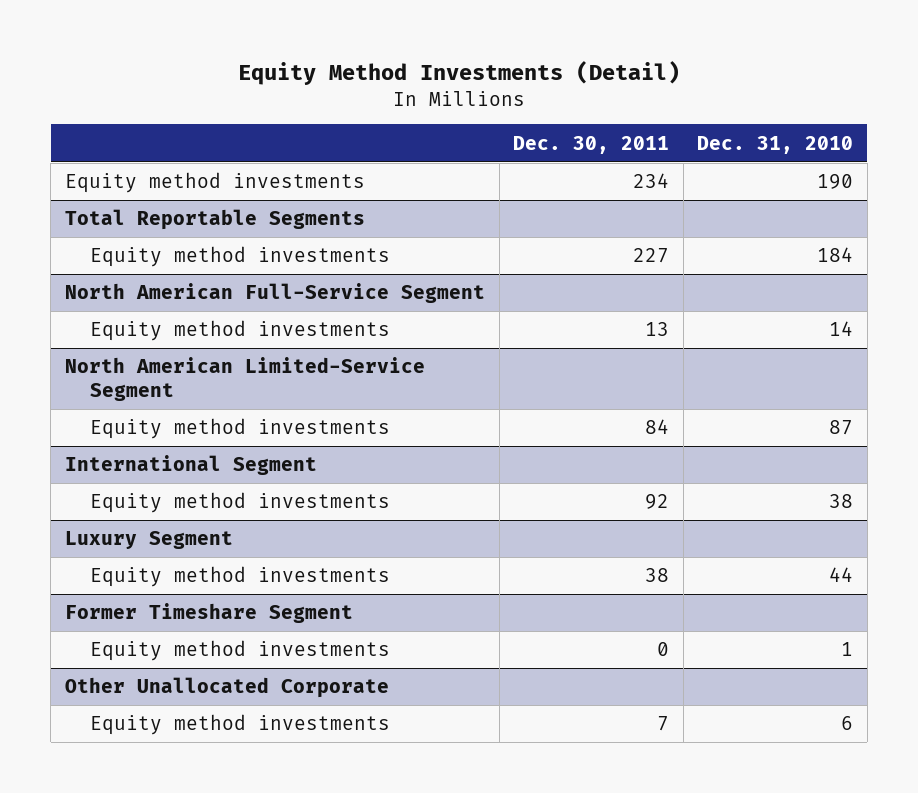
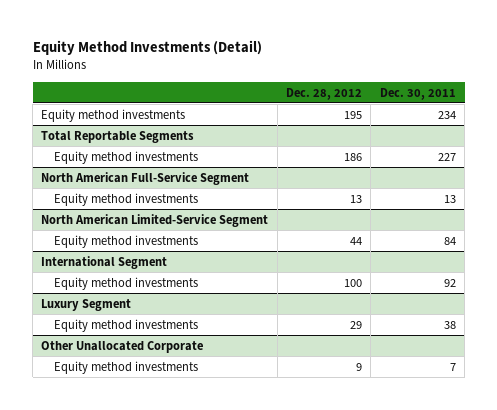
[697,135,854,154] Dec. 31, 2010 -> none
none -> [286,87,363,100] Dec. 28, 2012
[64,603,353,624] Former Timeshare Segment -> none
[89,640,390,662] Equity method investments -> none

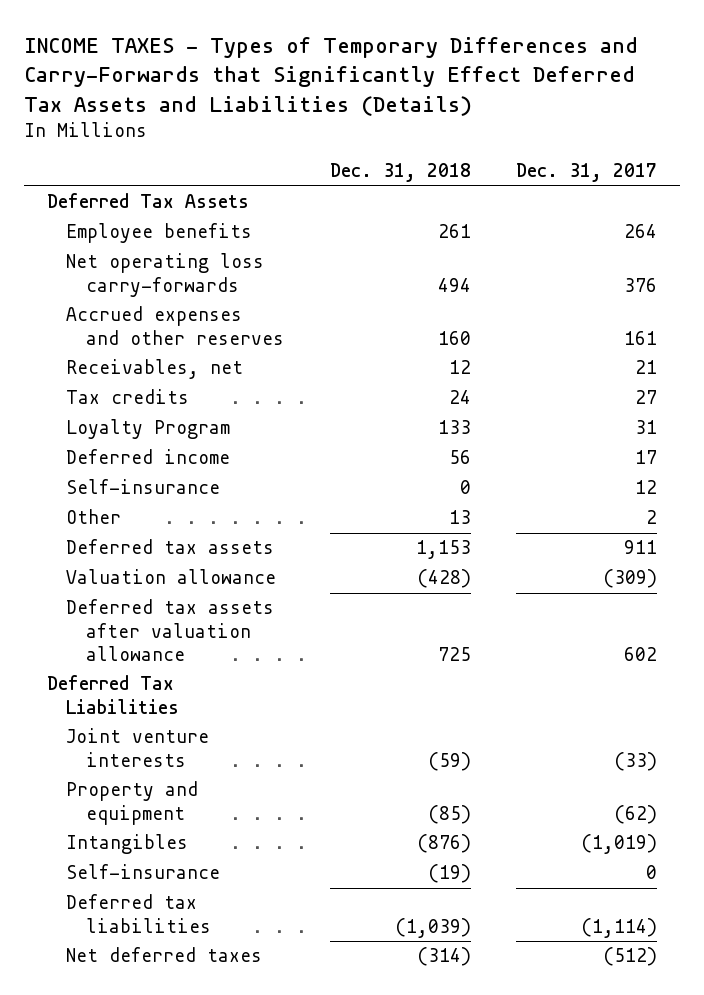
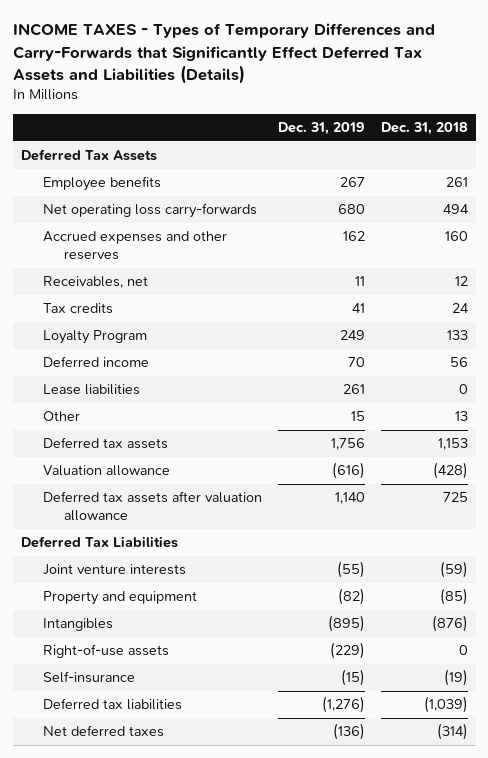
[516,163,658,183] Dec. 31, 2017 -> none
none -> [277,122,365,136] Dec. 31, 2019
[66,479,221,495] Self-insurance -> none
none -> [42,384,140,396] Lease liabilities
none -> [42,644,169,659] Right-of-use assets

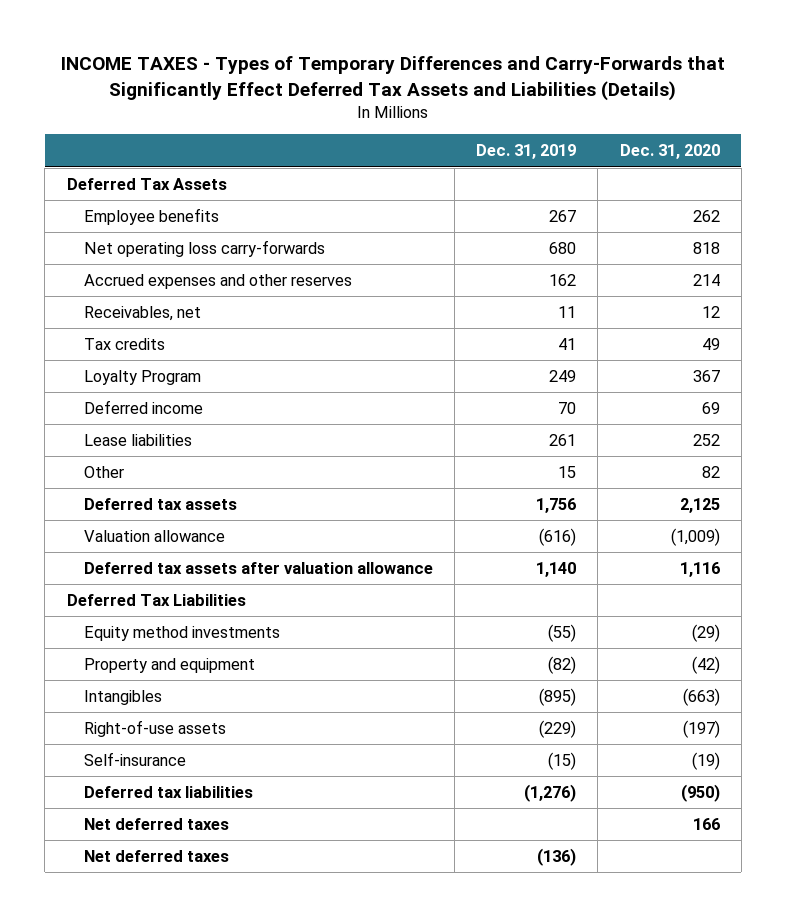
[380,122,468,136] Dec. 31, 2018 -> none
none -> [619,144,720,160] Dec. 31, 2020
[42,564,186,576] Joint venture interests -> [84,625,281,641] Equity method investments
none -> [84,817,230,830] Net deferred taxes

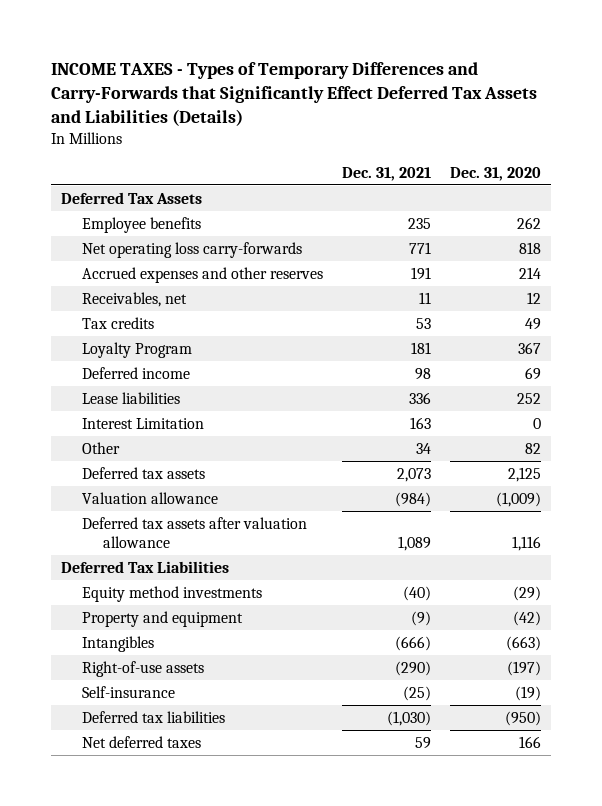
[476,144,577,160] Dec. 31, 2019 -> none
none -> [342,166,432,181] Dec. 31, 2021
none -> [81,417,204,429] Interest Limitation
[84,849,230,862] Net deferred taxes -> none

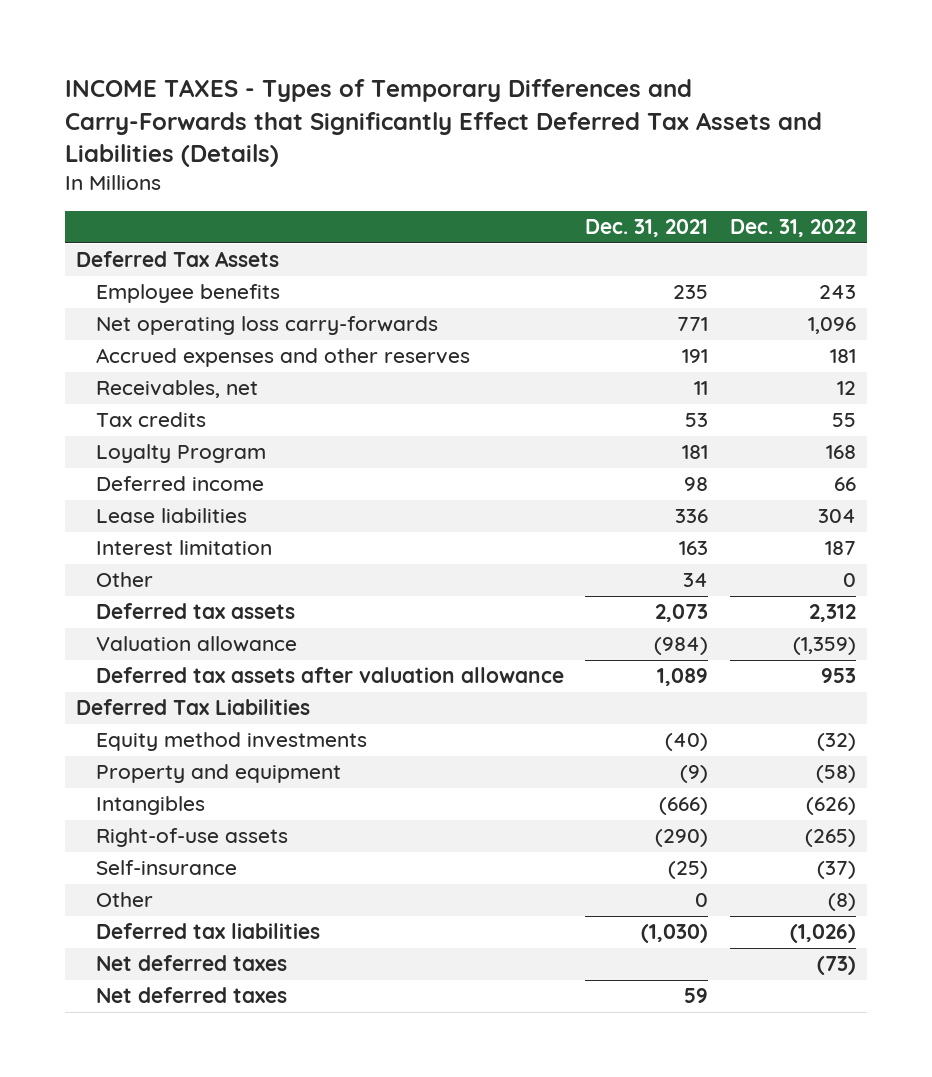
[450,166,542,181] Dec. 31, 2020 -> none
none -> [730,219,857,238] Dec. 31, 2022
[81,417,204,429] Interest Limitation -> [95,540,272,556] Interest limitation
none -> [95,892,153,908] Other
none -> [95,955,287,972] Net deferred taxes

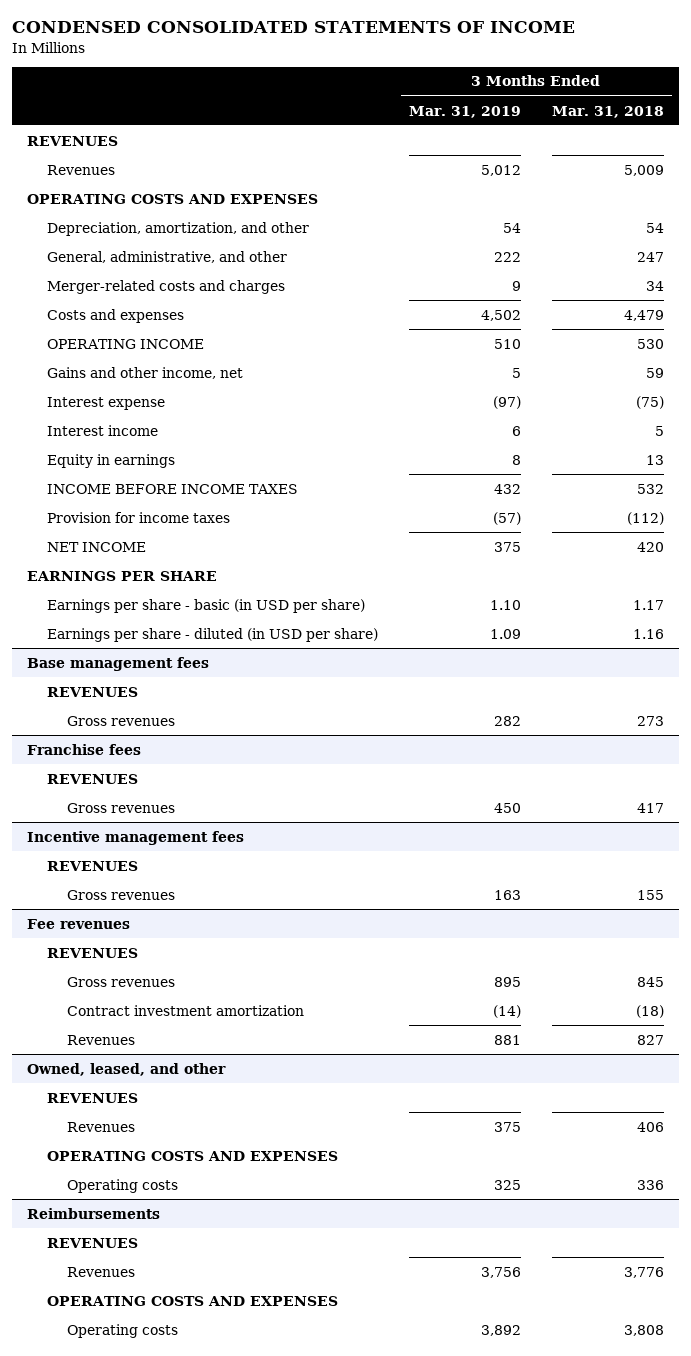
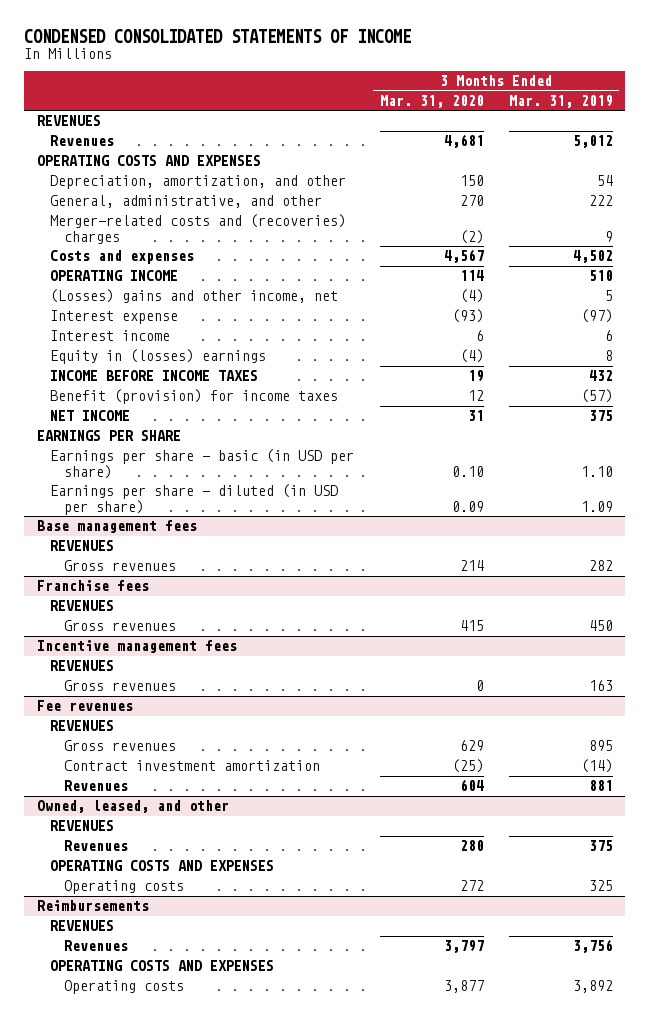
[551,105,664,118] Mar. 31, 2018 -> none
none -> [379,94,484,108] Mar. 31, 2020
[46,279,285,294] Merger-related costs and charges -> [50,214,347,244] Merger-related costs and (recoveries) charges
[46,366,243,379] Gains and other income, net -> [50,289,339,304] (Losses) gains and other income, net
[46,453,175,468] Equity in earnings -> [50,349,267,365] Equity in (losses) earnings
[46,511,230,523] Provision for income taxes -> [50,389,339,405] Benefit (provision) for income taxes

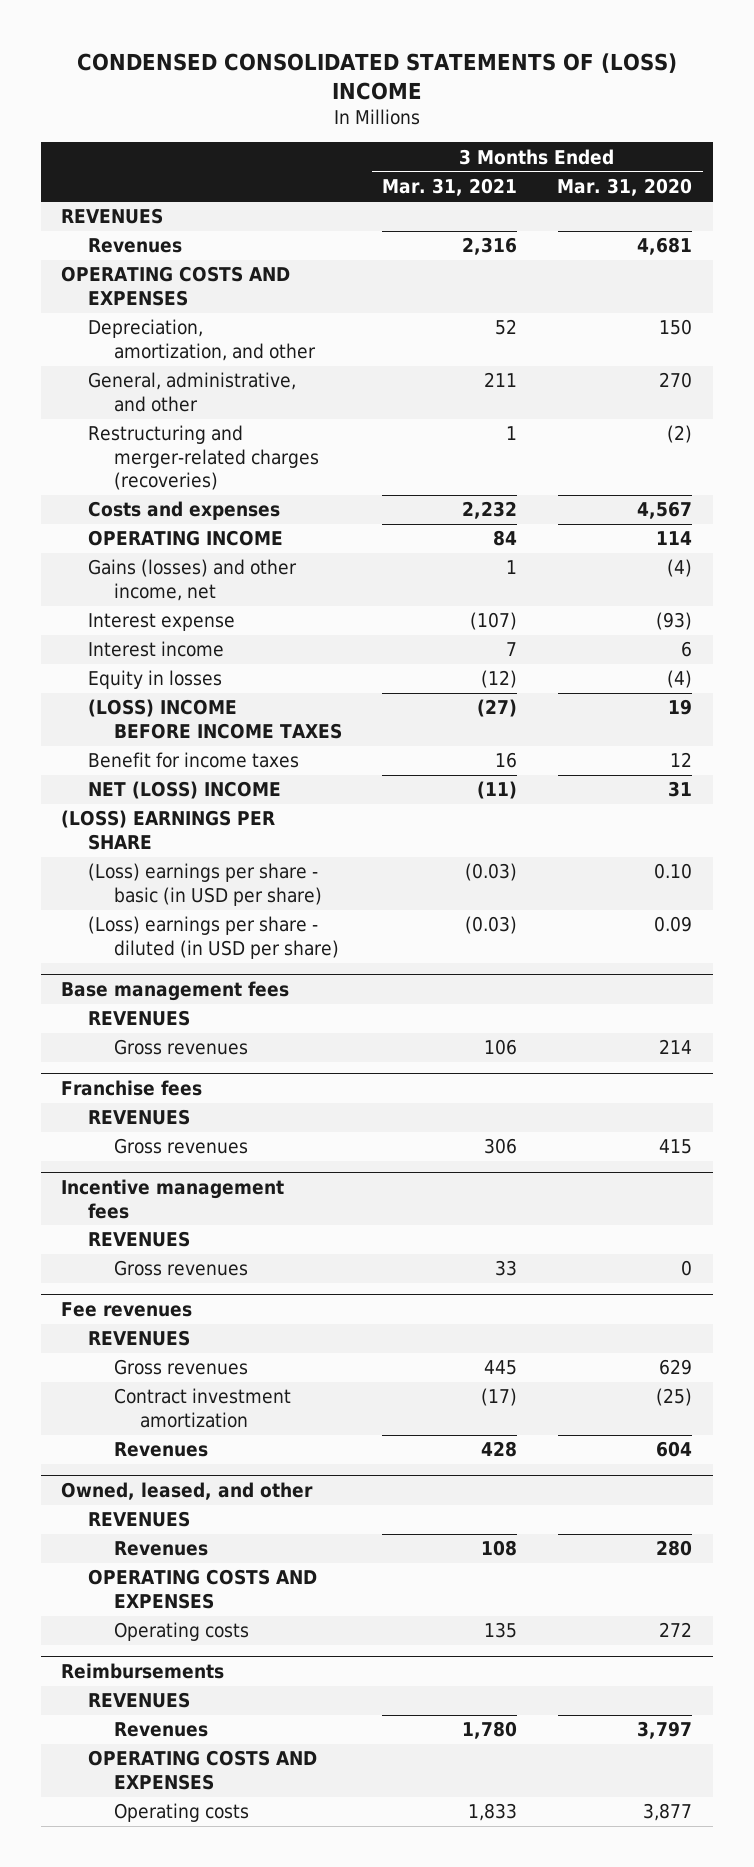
[24,28,412,43] CONDENSED CONSOLIDATED STATEMENTS OF INCOME -> [76,53,677,100] CONDENSED CONSOLIDATED STATEMENTS OF (LOSS) INCOME
[508,94,613,108] Mar. 31, 2019 -> none
none -> [382,178,518,197] Mar. 31, 2021
[50,214,347,244] Merger-related costs and (recoveries) charges -> [87,425,319,491] Restructuring and merger-related charges (recoveries)
[50,289,339,304] (Losses) gains and other income, net -> [87,559,297,601] Gains (losses) and other income, net
[50,349,267,365] Equity in (losses) earnings -> [87,670,222,690] Equity in losses
[50,370,259,382] INCOME BEFORE INCOME TAXES -> [87,699,342,739] (LOSS) INCOME BEFORE INCOME TAXES
[50,389,339,405] Benefit (provision) for income taxes -> [87,752,299,769] Benefit for income taxes
[50,410,131,422] NET INCOME -> [87,781,281,800] NET (LOSS) INCOME
[36,430,181,442] EARNINGS PER SHARE -> [61,810,276,850] (LOSS) EARNINGS PER SHARE
[50,449,355,479] Earnings per share - basic (in USD per share) -> [87,863,322,906] (Loss) earnings per share - basic (in USD per share)
[50,484,339,515] Earnings per share - diluted (in USD per share) -> [87,916,339,959] (Loss) earnings per share - diluted (in USD per share)

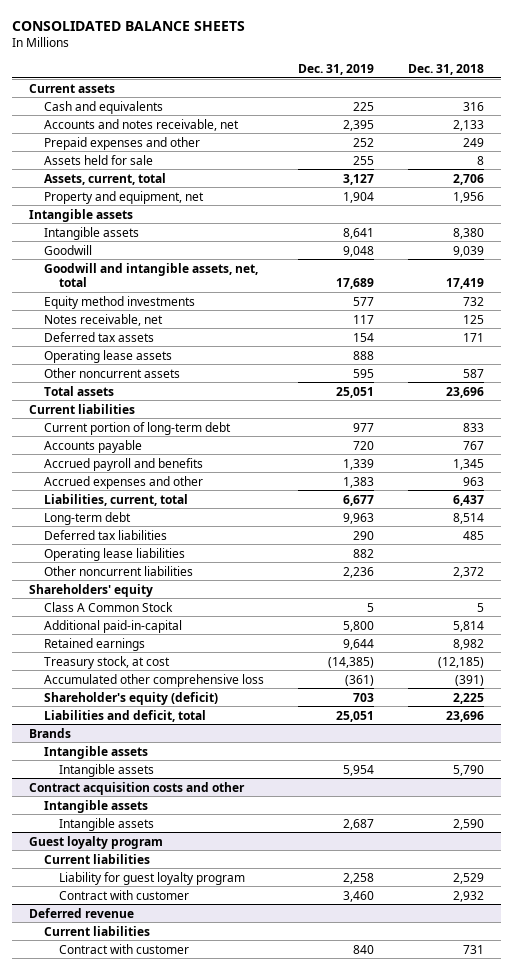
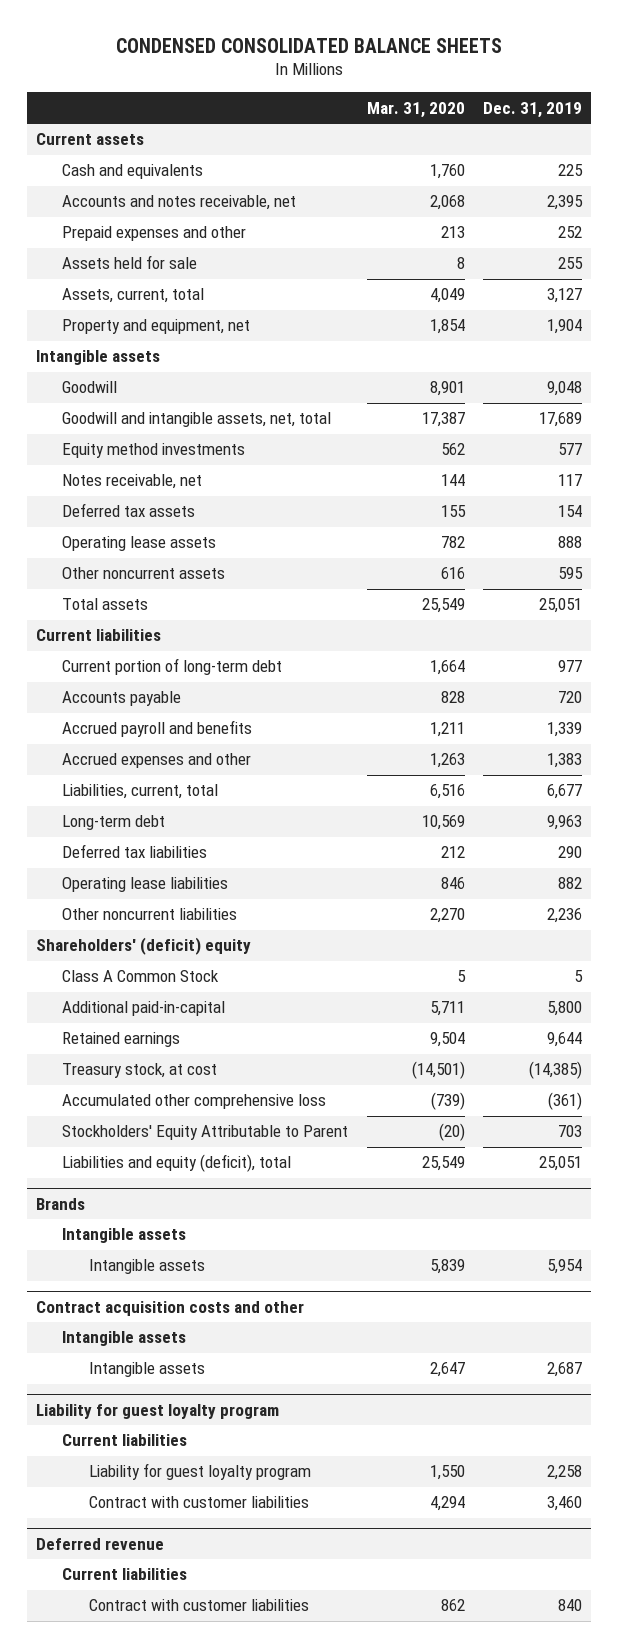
[11,20,245,31] CONSOLIDATED BALANCE SHEETS -> [115,37,502,53] CONDENSED CONSOLIDATED BALANCE SHEETS
[408,63,485,75] Dec. 31, 2018 -> none
none -> [366,101,465,118] Mar. 31, 2020
[44,226,140,240] Intangible assets -> none
[28,583,153,597] Shareholders' equity -> [35,937,251,956] Shareholders' (deficit) equity
[44,691,219,705] Shareholder's equity (deficit) -> none
none -> [62,1125,349,1141] Stockholders' Equity Attributable to Parent
[44,709,207,722] Liabilities and deficit, total -> [62,1154,292,1173] Liabilities and equity (deficit), total
[28,835,163,849] Guest loyalty program -> [35,1403,279,1419] Liability for guest loyalty program
[59,889,190,900] Contract with customer -> [89,1496,310,1509] Contract with customer liabilities
[59,943,190,954] Contract with customer -> [89,1599,310,1612] Contract with customer liabilities

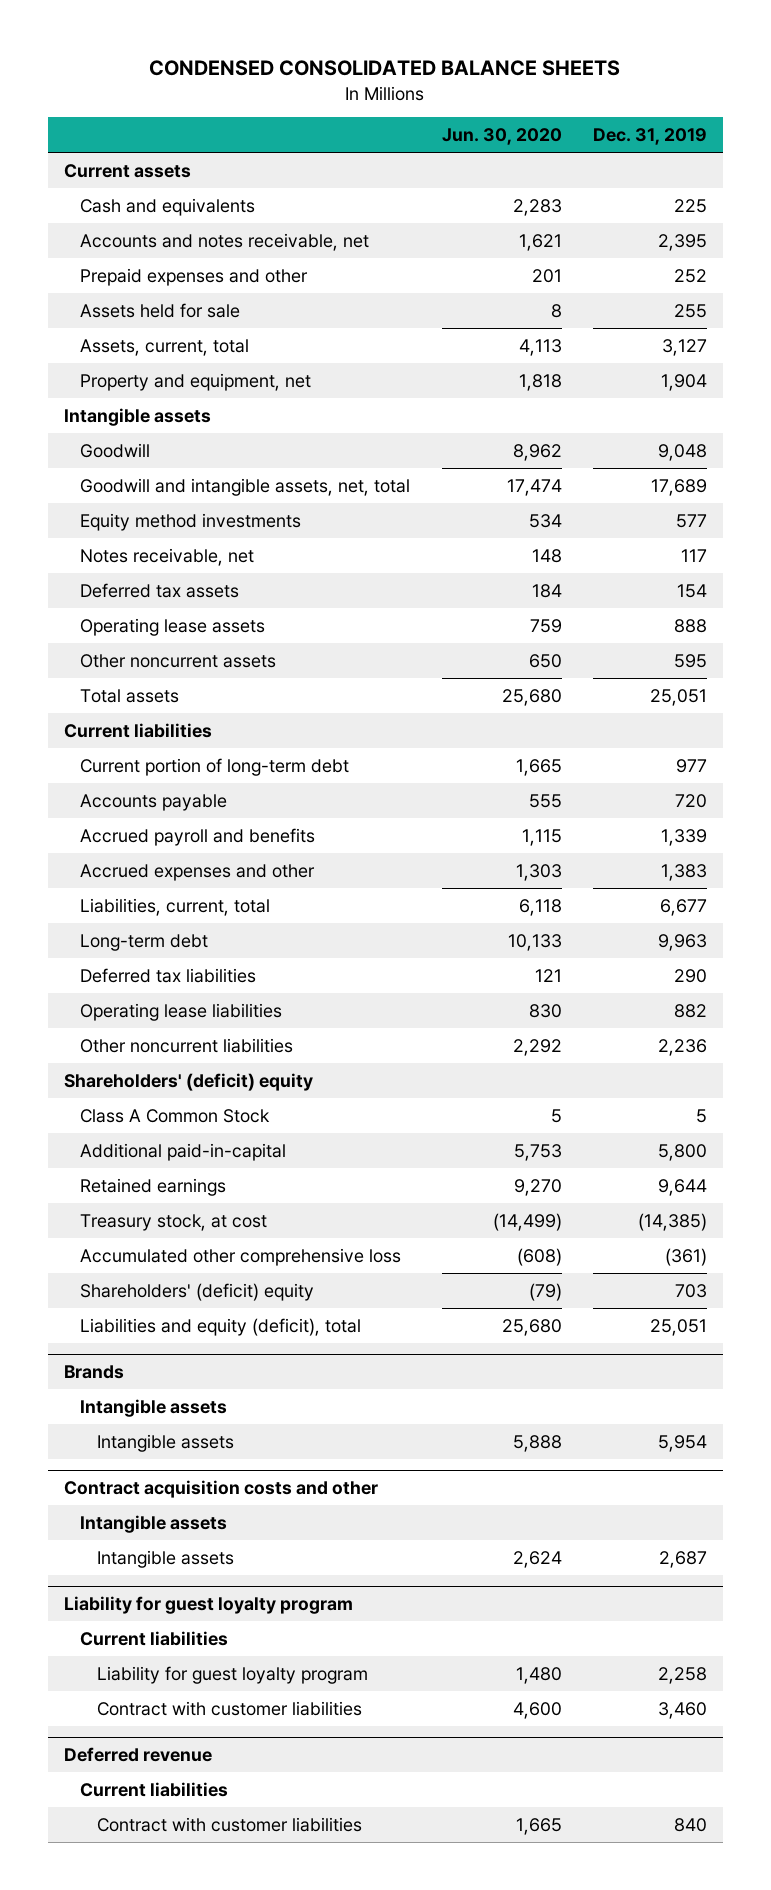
[366,101,465,118] Mar. 31, 2020 -> none
none -> [441,128,562,146] Jun. 30, 2020
[62,1125,349,1141] Stockholders' Equity Attributable to Parent -> [80,1282,315,1301] Shareholders' (deficit) equity

